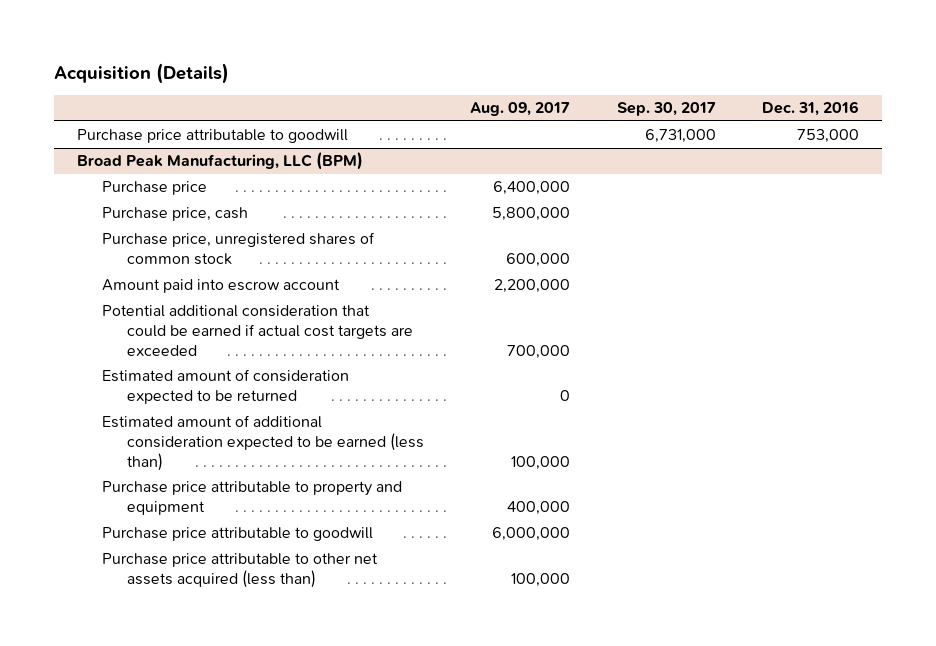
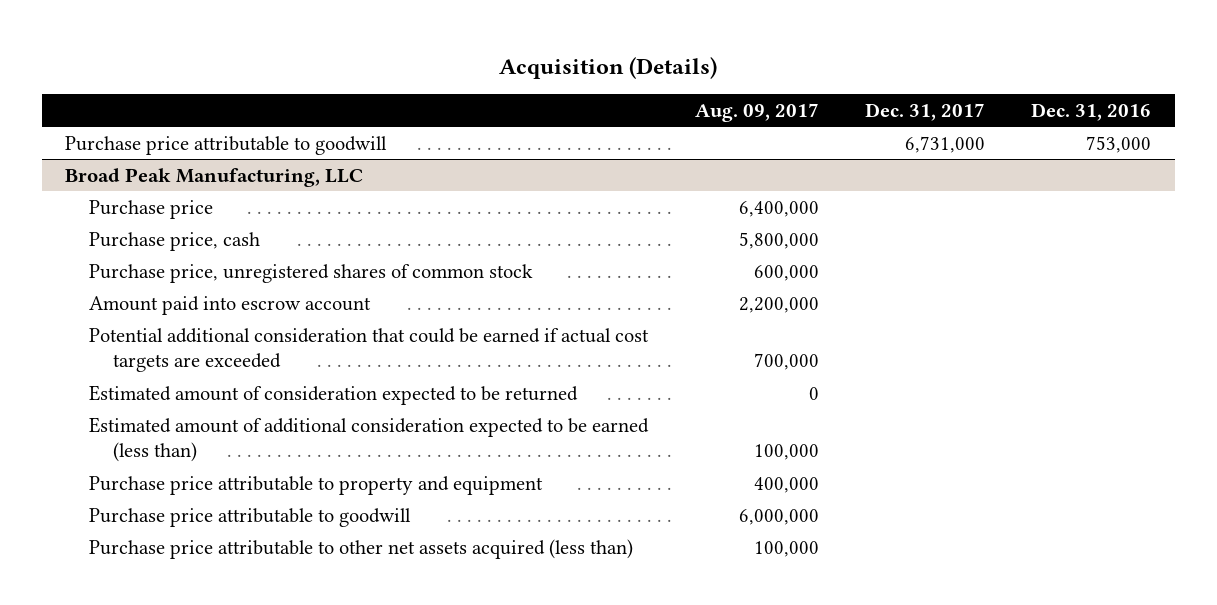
[616,102,716,117] Sep. 30, 2017 -> none
none -> [865,103,986,122] Dec. 31, 2017
[77,152,364,171] Broad Peak Manufacturing, LLC (BPM) -> [65,167,364,187] Broad Peak Manufacturing, LLC

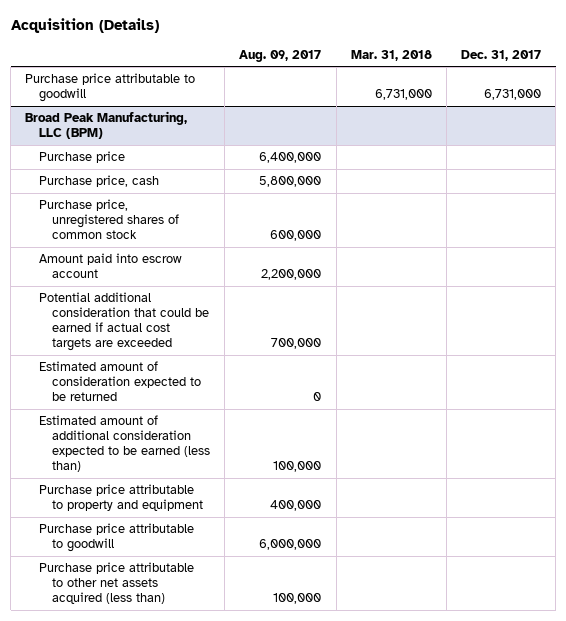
[1031,103,1152,122] Dec. 31, 2016 -> none
none -> [350,49,432,61] Mar. 31, 2018
[65,167,364,187] Broad Peak Manufacturing, LLC -> [25,111,188,140] Broad Peak Manufacturing, LLC (BPM)

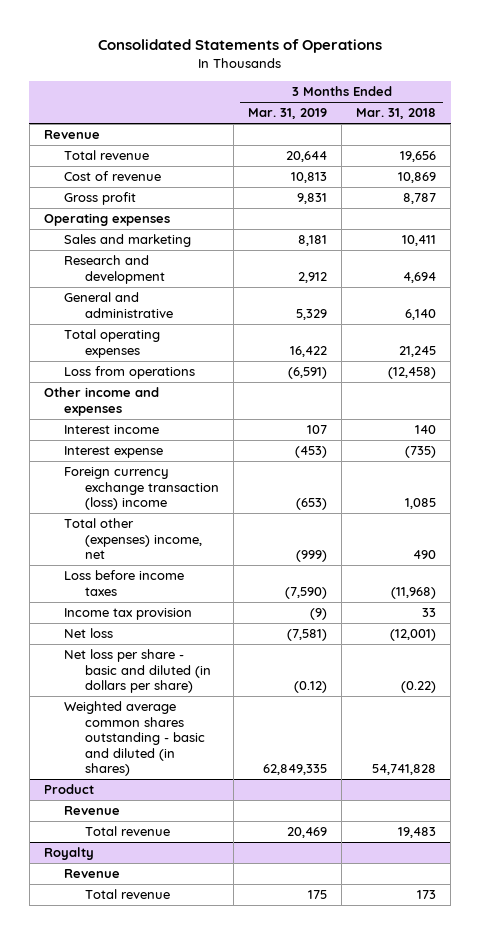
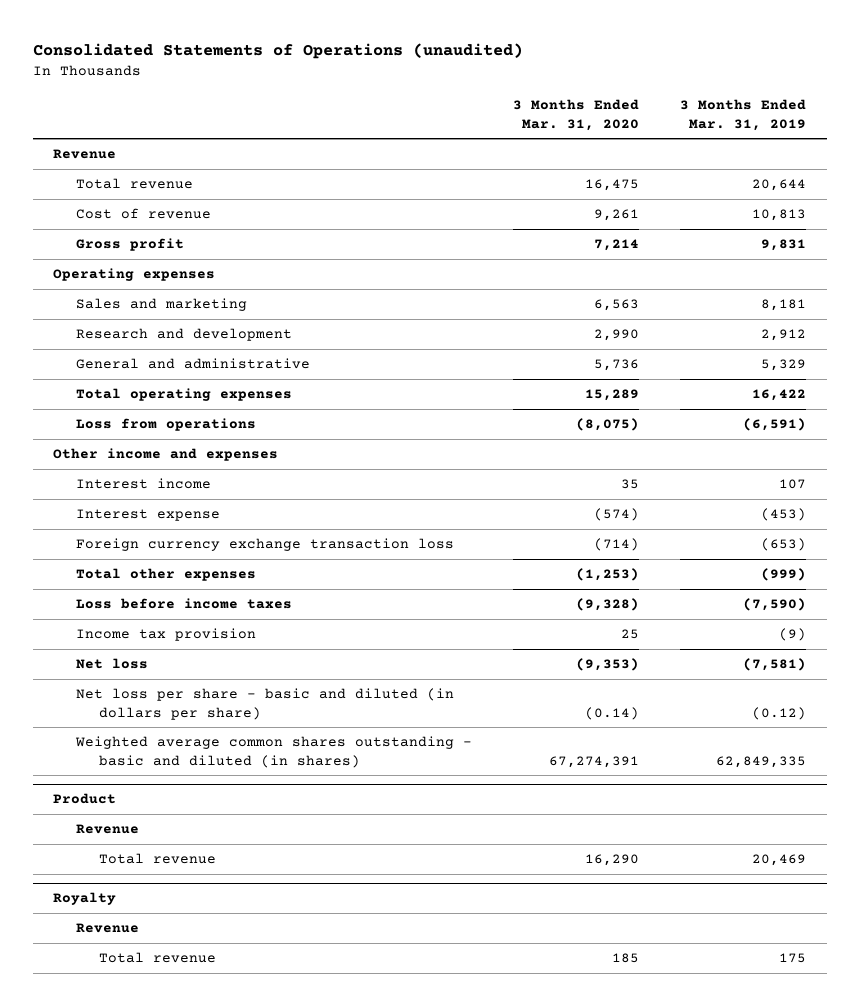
[98,38,383,53] Consolidated Statements of Operations -> [32,43,523,60] Consolidated Statements of Operations (unaudited)
[356,108,437,120] Mar. 31, 2018 -> none
none -> [513,99,640,131] 3 Months Ended Mar. 31, 2020
[64,467,219,511] Foreign currency exchange transaction (loss) income -> [75,538,454,552] Foreign currency exchange transaction loss
[64,518,202,560] Total other (expenses) income, net -> [75,568,256,582] Total other expenses

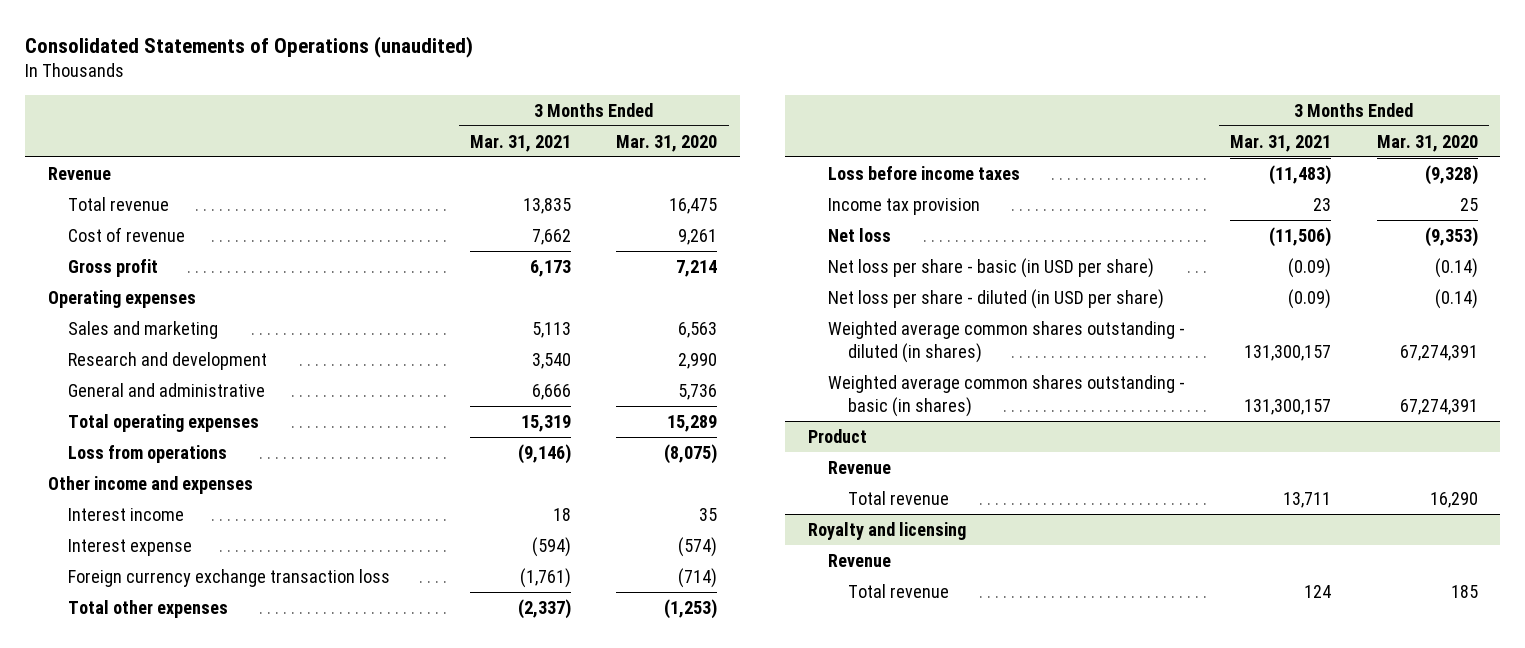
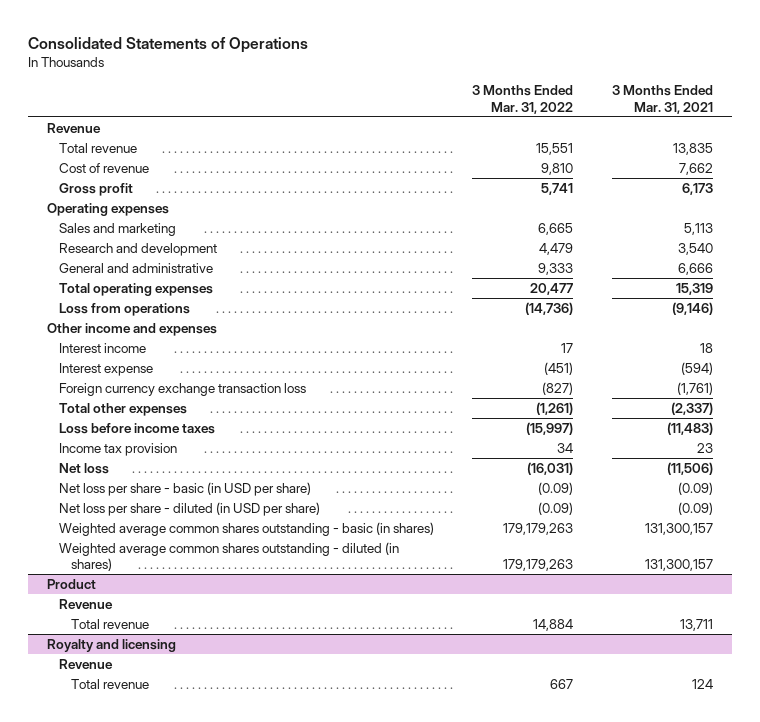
[24,35,473,58] Consolidated Statements of Operations (unaudited) -> [27,36,308,53] Consolidated Statements of Operations
[616,134,718,152] Mar. 31, 2020 -> none
none -> [472,85,574,114] 3 Months Ended Mar. 31, 2022
[827,320,1185,363] Weighted average common shares outstanding - diluted (in shares) -> [58,541,399,572] Weighted average common shares outstanding - diluted (in shares)

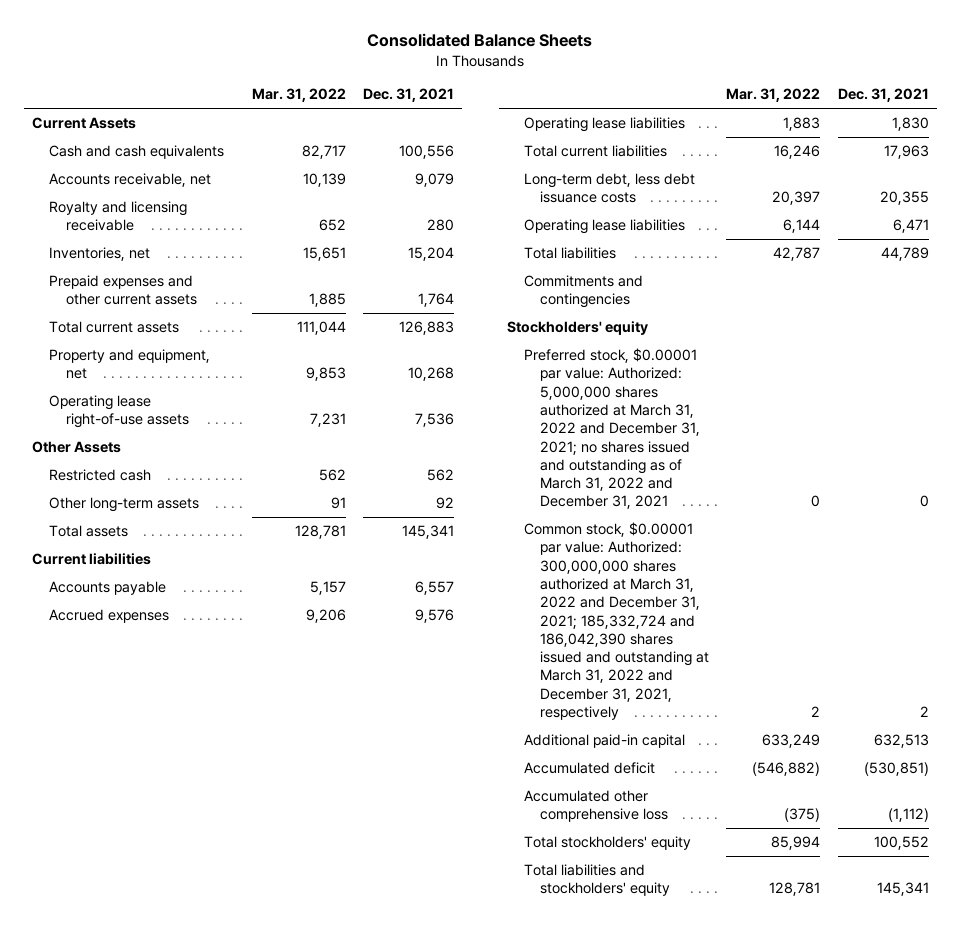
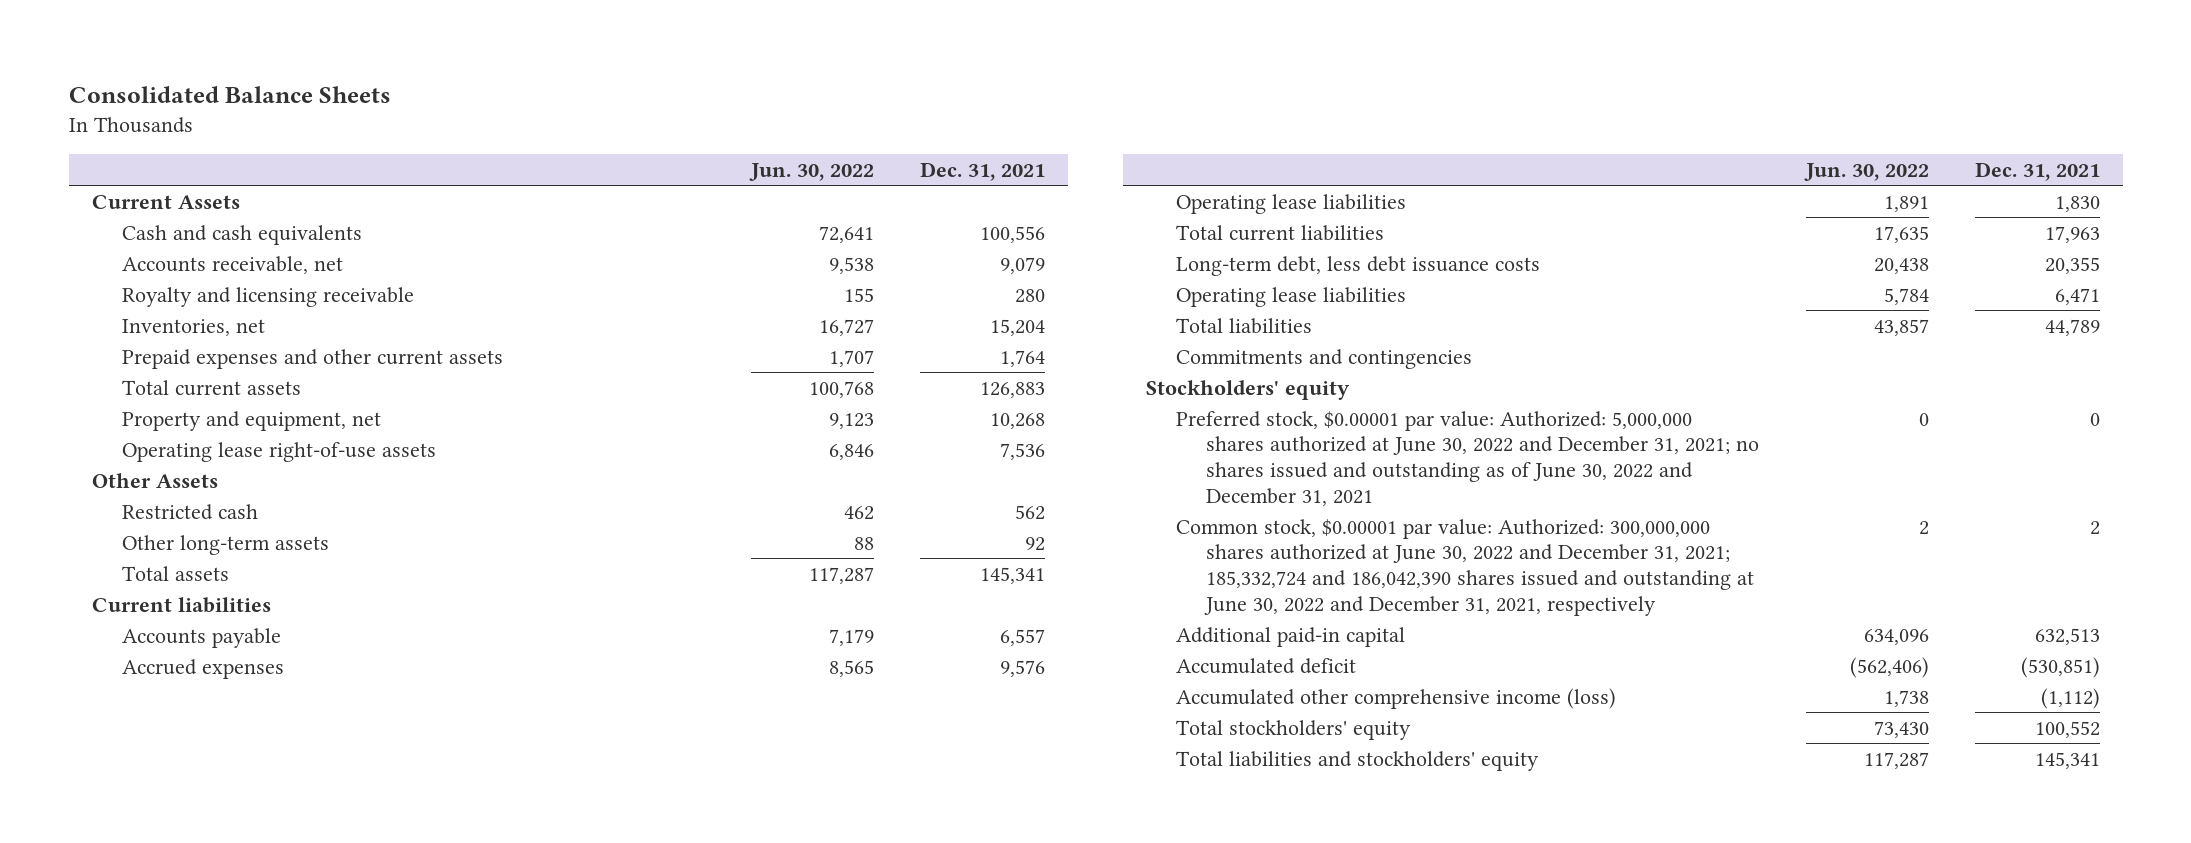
[251,88,346,103] Mar. 31, 2022 -> none
none -> [749,162,875,181] Jun. 30, 2022
[523,347,701,510] Preferred stock, $0.00001 par value: Authorized: 5,000,000 shares authorized at March 31, 2022 and December 31, 2021; no shares issued and outstanding as of March 31, 2022 and December 31, 2021 -> [1176,410,1760,506] Preferred stock, $0.00001 par value: Authorized: 5,000,000 shares authorized at June 30, 2022 and December 31, 2021; no shares issued and outstanding as of June 30, 2022 and December 31, 2021
[523,521,710,721] Common stock, $0.00001 par value: Authorized: 300,000,000 shares authorized at March 31, 2022 and December 31, 2021; 185,332,724 and 186,042,390 shares issued and outstanding at March 31, 2022 and December 31, 2021, respectively -> [1176,518,1755,616] Common stock, $0.00001 par value: Authorized: 300,000,000 shares authorized at June 30, 2022 and December 31, 2021; 185,332,724 and 186,042,390 shares issued and outstanding at June 30, 2022 and December 31, 2021, respectively
[523,789,669,823] Accumulated other comprehensive loss -> [1176,687,1617,709] Accumulated other comprehensive income (loss)

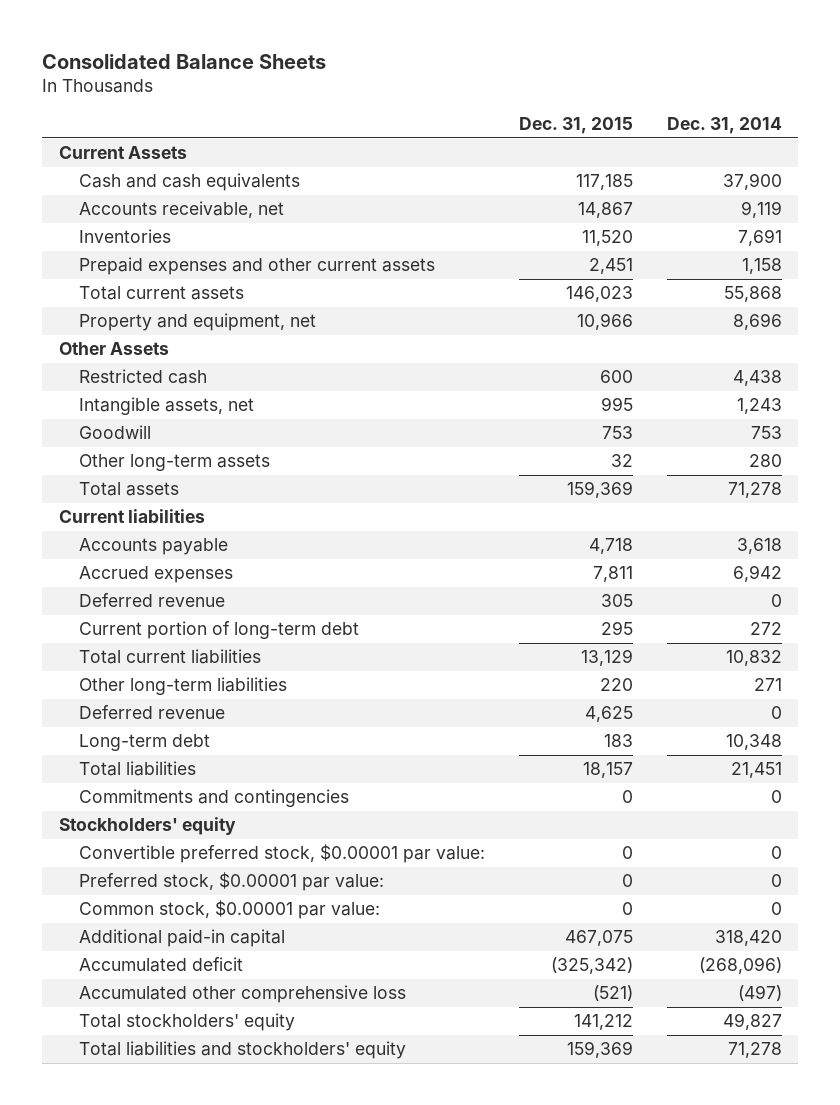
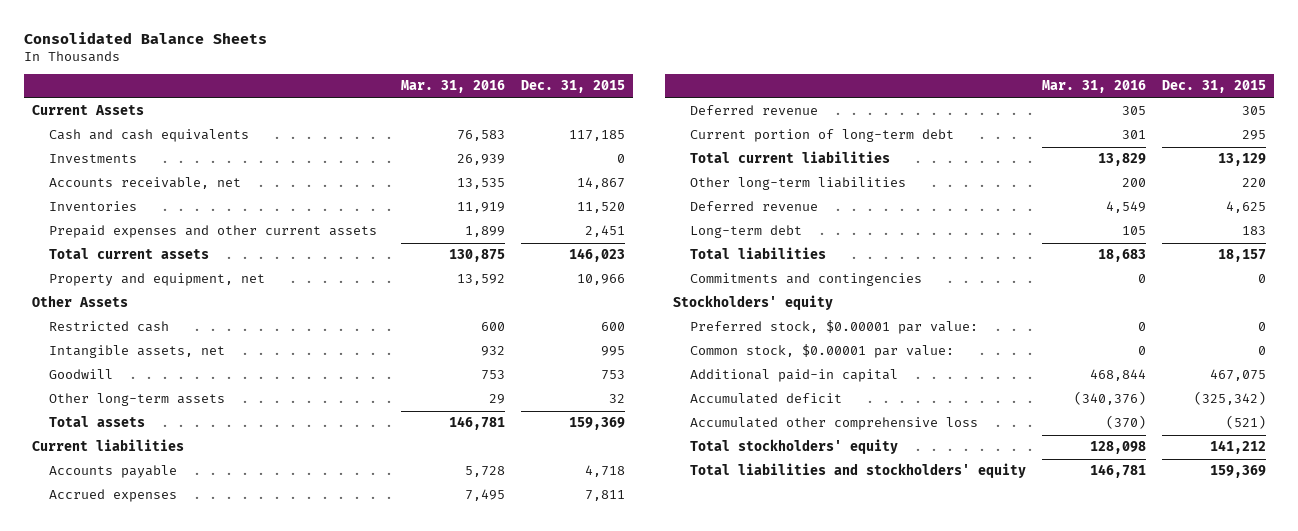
[666,117,782,135] Dec. 31, 2014 -> none
none -> [401,80,506,94] Mar. 31, 2016
none -> [49,154,138,164] Investments
[78,844,485,864] Convertible preferred stock, $0.00001 par value: -> none

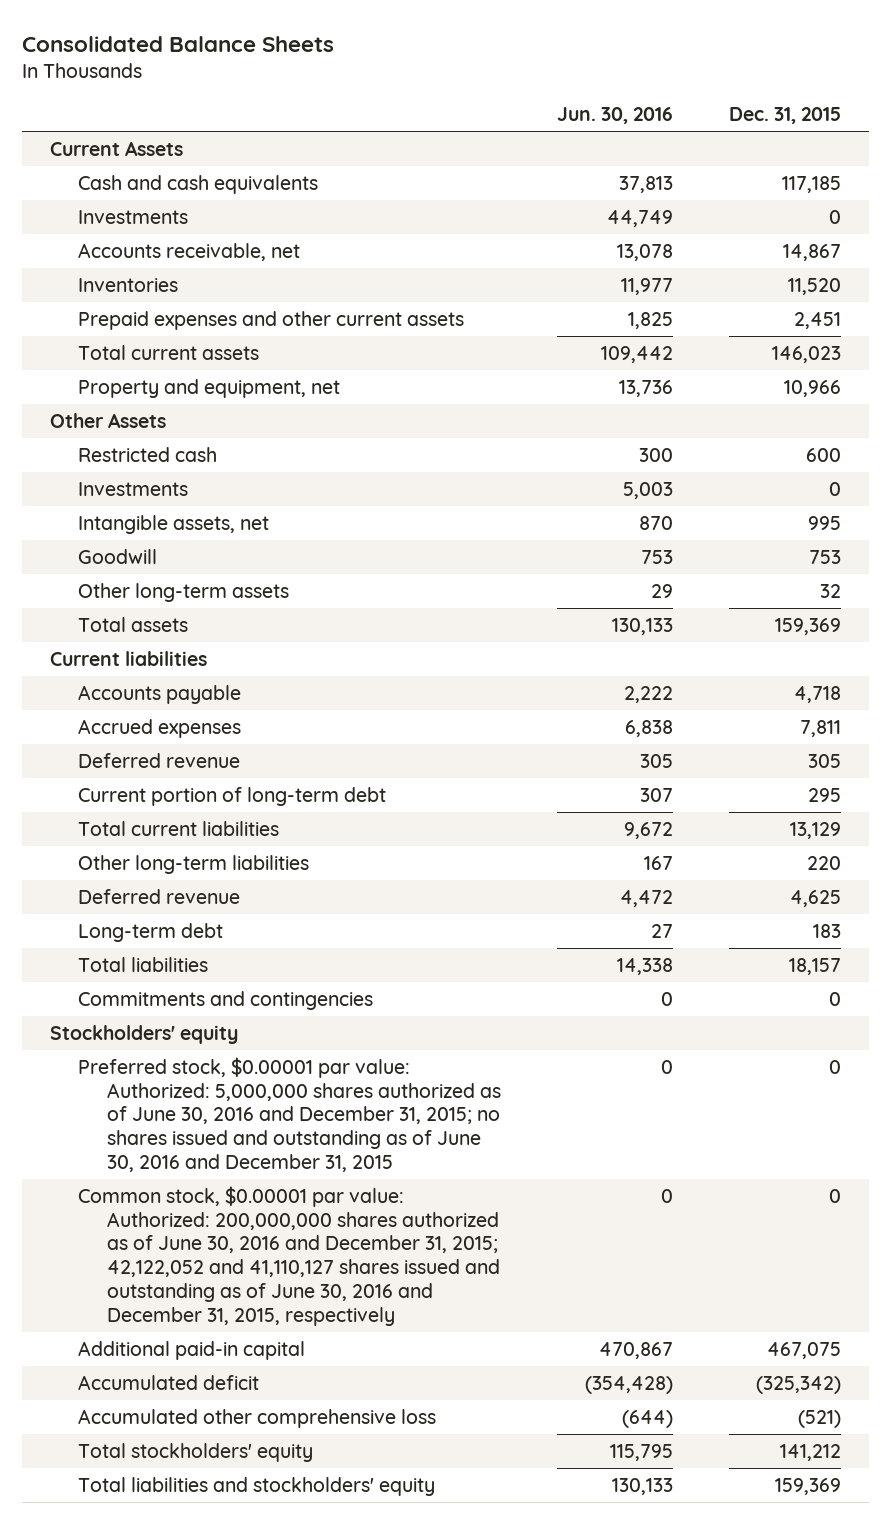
[401,80,506,94] Mar. 31, 2016 -> none
none -> [556,107,673,125] Jun. 30, 2016
none -> [78,481,189,496] Investments
[689,320,978,335] Preferred stock, $0.00001 par value: -> [78,1056,501,1173] Preferred stock, $0.00001 par value: Authorized: 5,000,000 shares authorized as of June 30, 2016 and December 31, 2015; no shares issued and outstanding as of June 30, 2016 and December 31, 2015
[689,344,954,359] Common stock, $0.00001 par value: -> [78,1185,500,1326] Common stock, $0.00001 par value: Authorized: 200,000,000 shares authorized as of June 30, 2016 and December 31, 2015; 42,122,052 and 41,110,127 shares issued and outstanding as of June 30, 2016 and December 31, 2015, respectively

